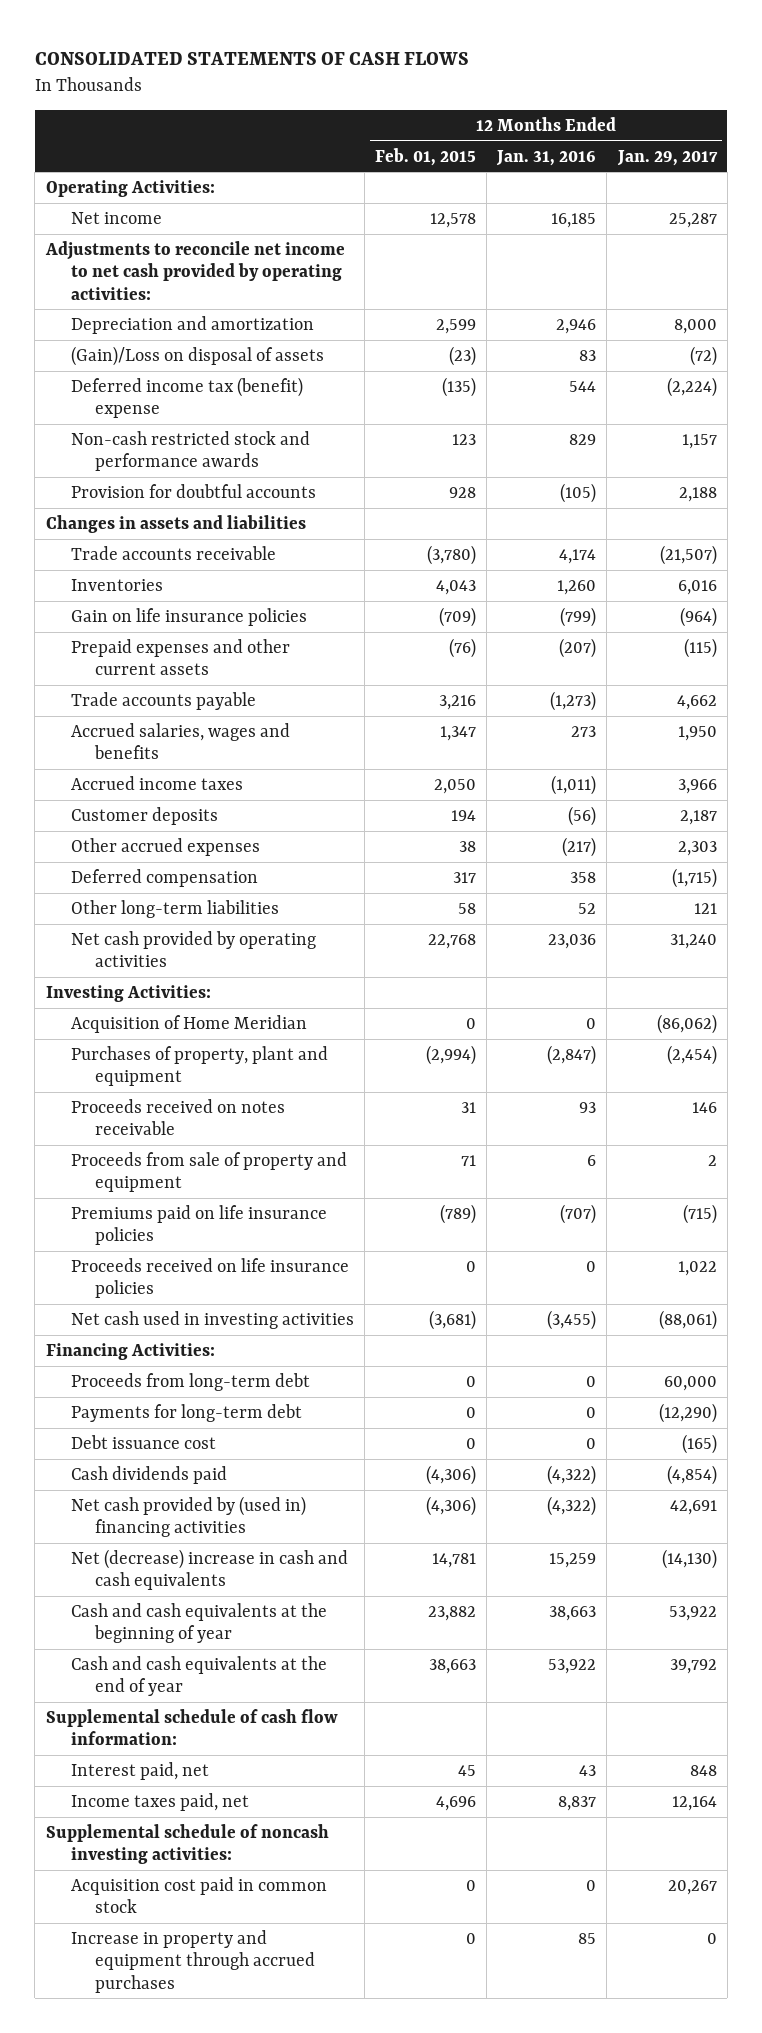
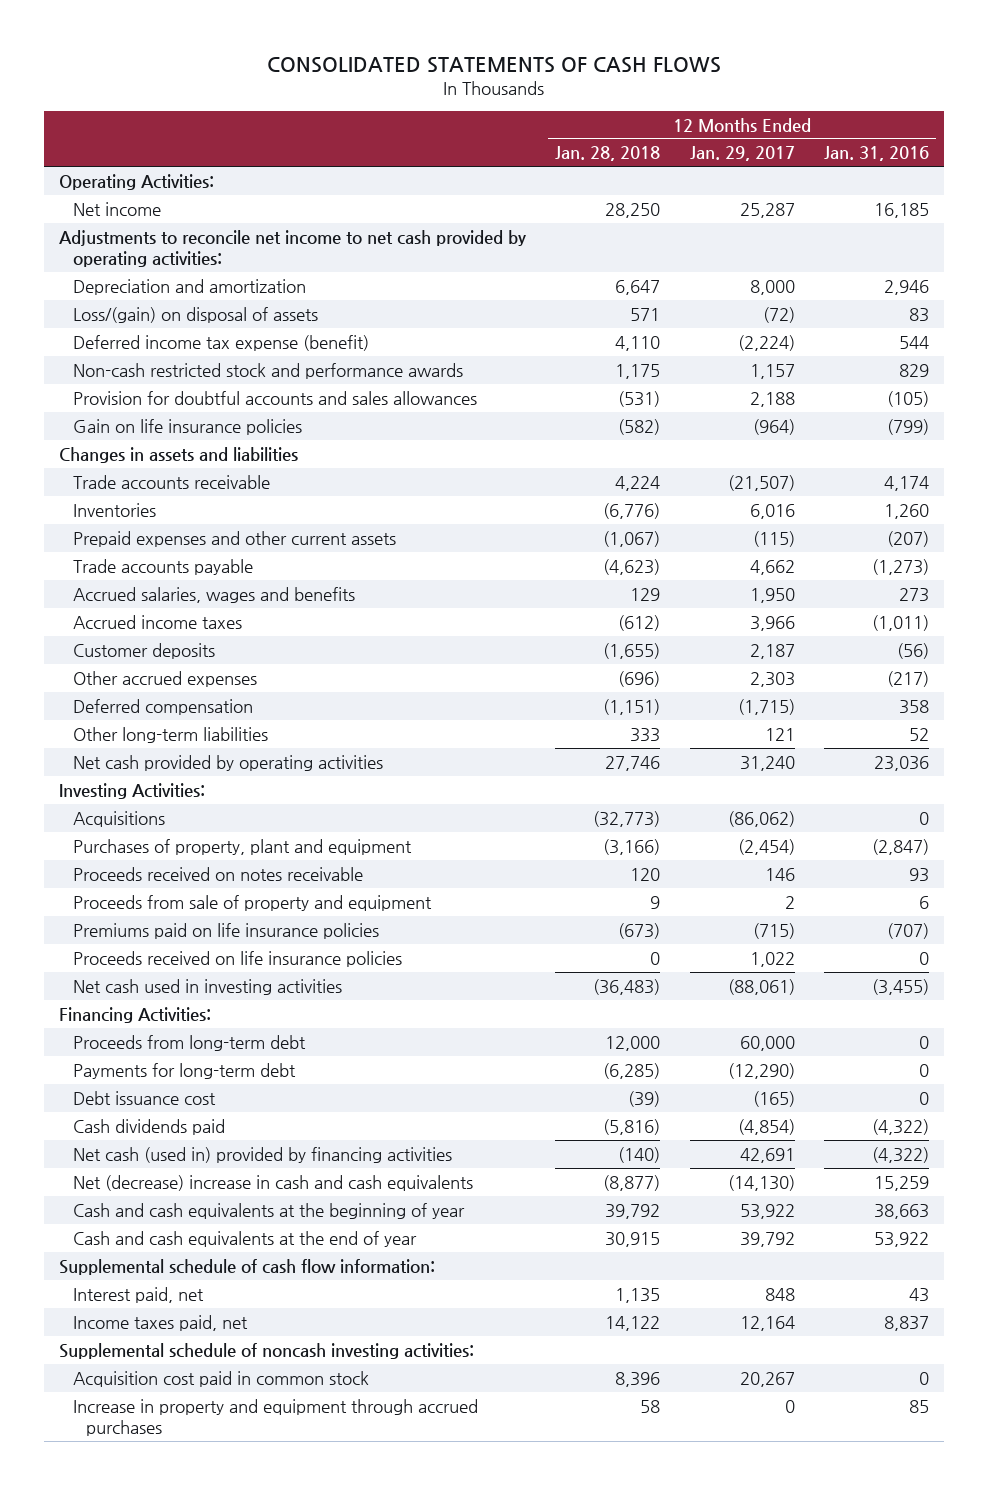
[374,147,476,166] Feb. 01, 2015 -> none
none -> [555,146,661,162] Jan. 28, 2018
[70,345,324,366] (Gain)/Loss on disposal of assets -> [72,306,318,323] Loss/(gain) on disposal of assets
[70,376,303,419] Deferred income tax (benefit) expense -> [72,334,369,351] Deferred income tax expense (benefit)
[70,483,316,498] Provision for doubtful accounts -> [72,390,477,405] Provision for doubtful accounts and sales allowances
[70,607,307,626] Gain on life insurance policies -> [72,418,302,435] Gain on life insurance policies
[70,1014,307,1033] Acquisition of Home Meridian -> [72,810,165,827] Acquisitions
[70,1495,306,1538] Net cash provided by (used in) financing activities -> [72,1146,452,1163] Net cash (used in) provided by financing activities

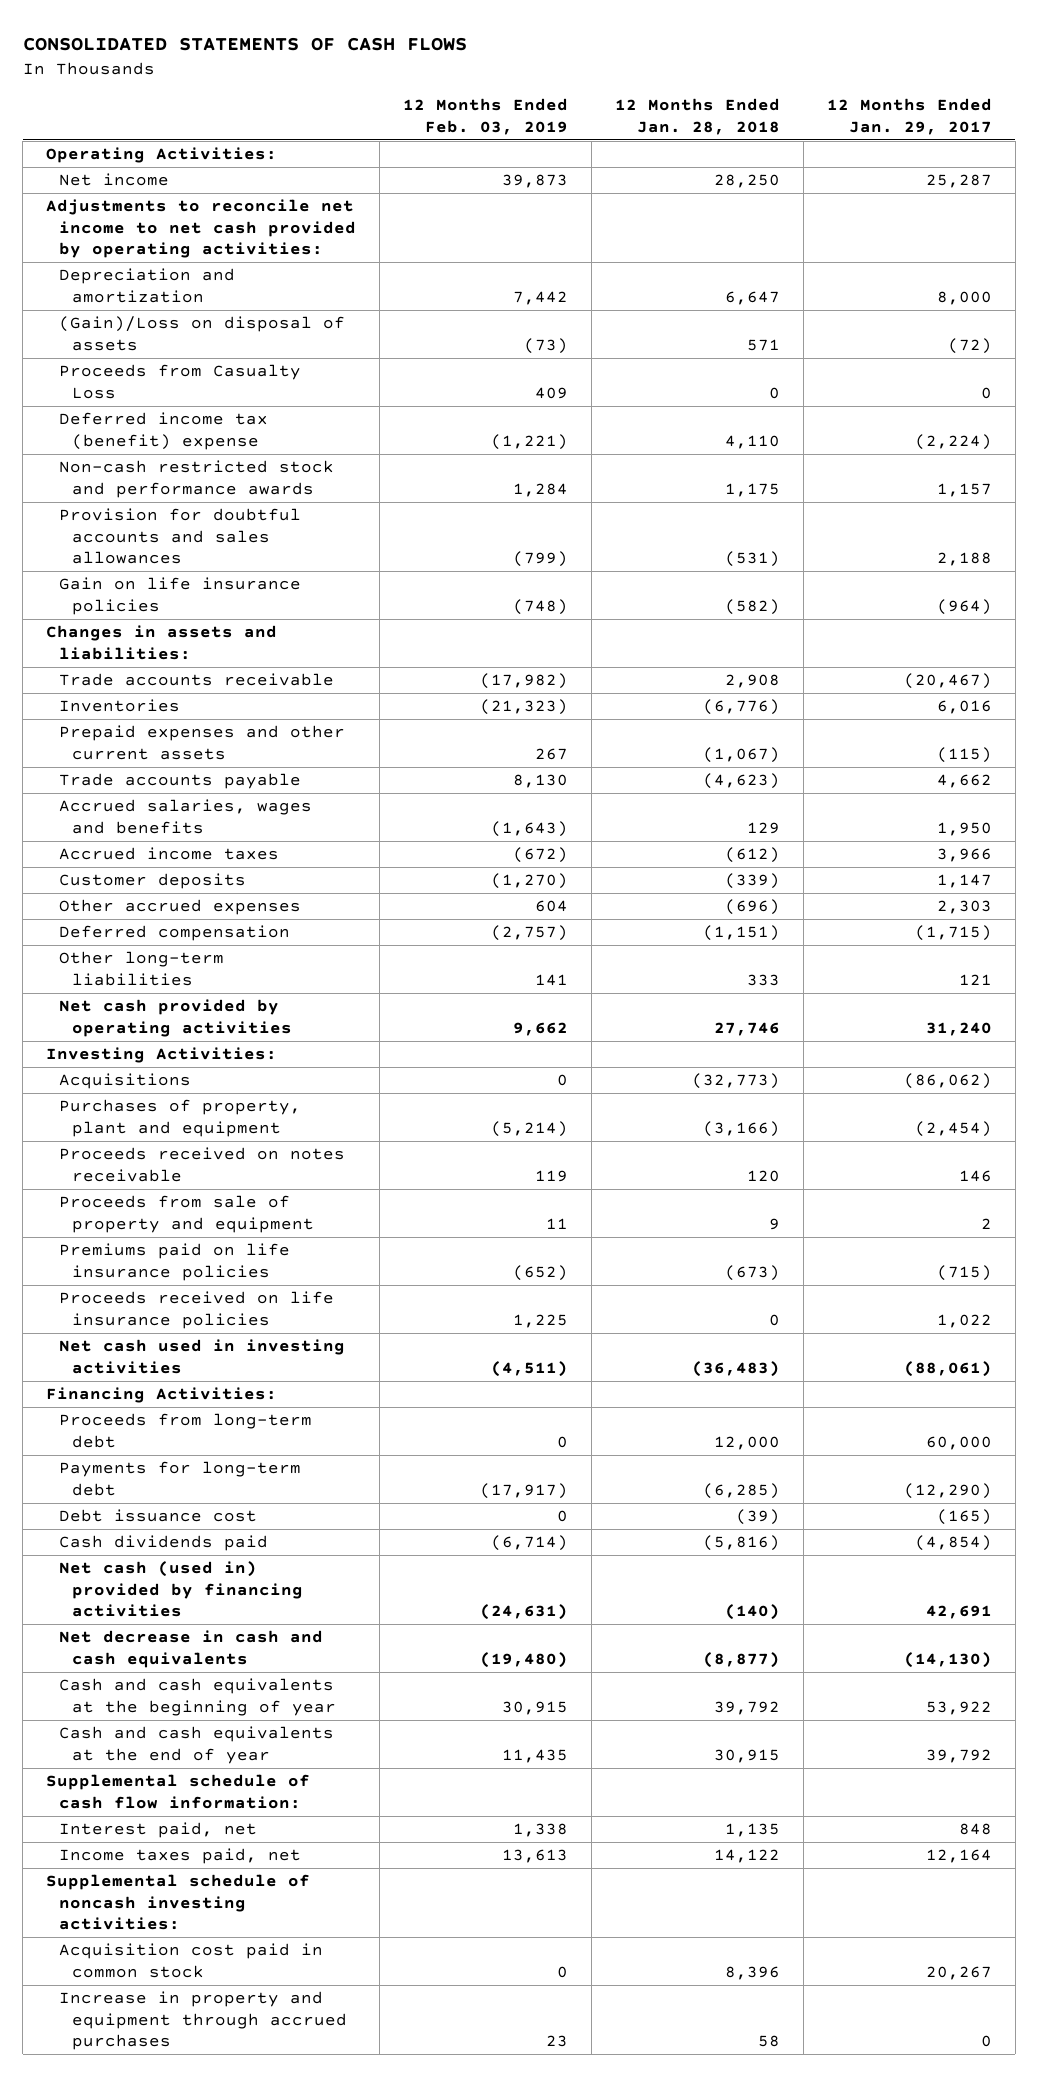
[823,146,929,162] Jan. 31, 2016 -> none
none -> [403,98,569,135] 12 Months Ended Feb. 03, 2019
[72,306,318,323] Loss/(gain) on disposal of assets -> [59,316,346,351] (Gain)/Loss on disposal of assets
none -> [59,364,302,399] Proceeds from Casualty Loss
[72,334,369,351] Deferred income tax expense (benefit) -> [59,412,269,450] Deferred income tax (benefit) expense
[59,446,299,463] Changes in assets and liabilities -> [46,625,278,660] Changes in assets and liabilities:
[615,475,661,491] 4,224 -> [724,674,780,689] 2,908
[727,474,795,491] (21,507) -> [903,673,992,690] (20,467)
[603,642,661,659] (1,655) -> [724,873,780,890] (339)
[749,643,795,659] 2,187 -> [936,874,992,889] 1,147
[72,1174,473,1191] Net (decrease) increase in cash and cash equivalents -> [59,1630,324,1668] Net decrease in cash and cash equivalents

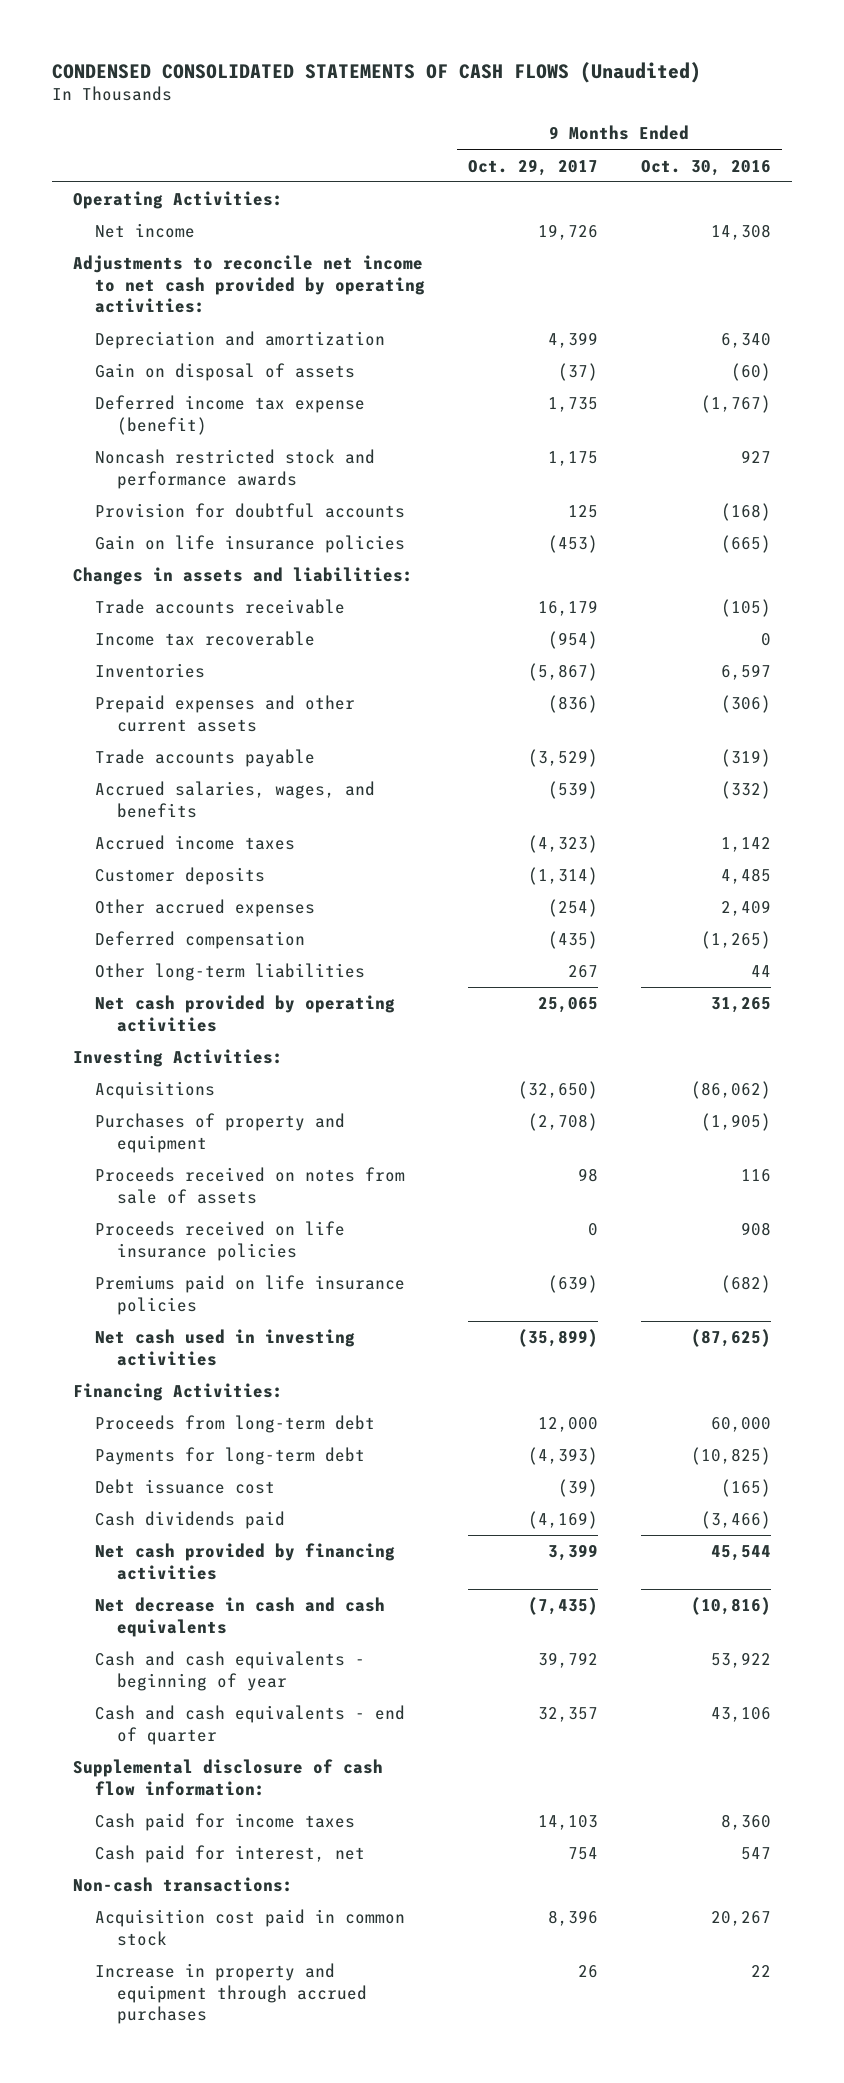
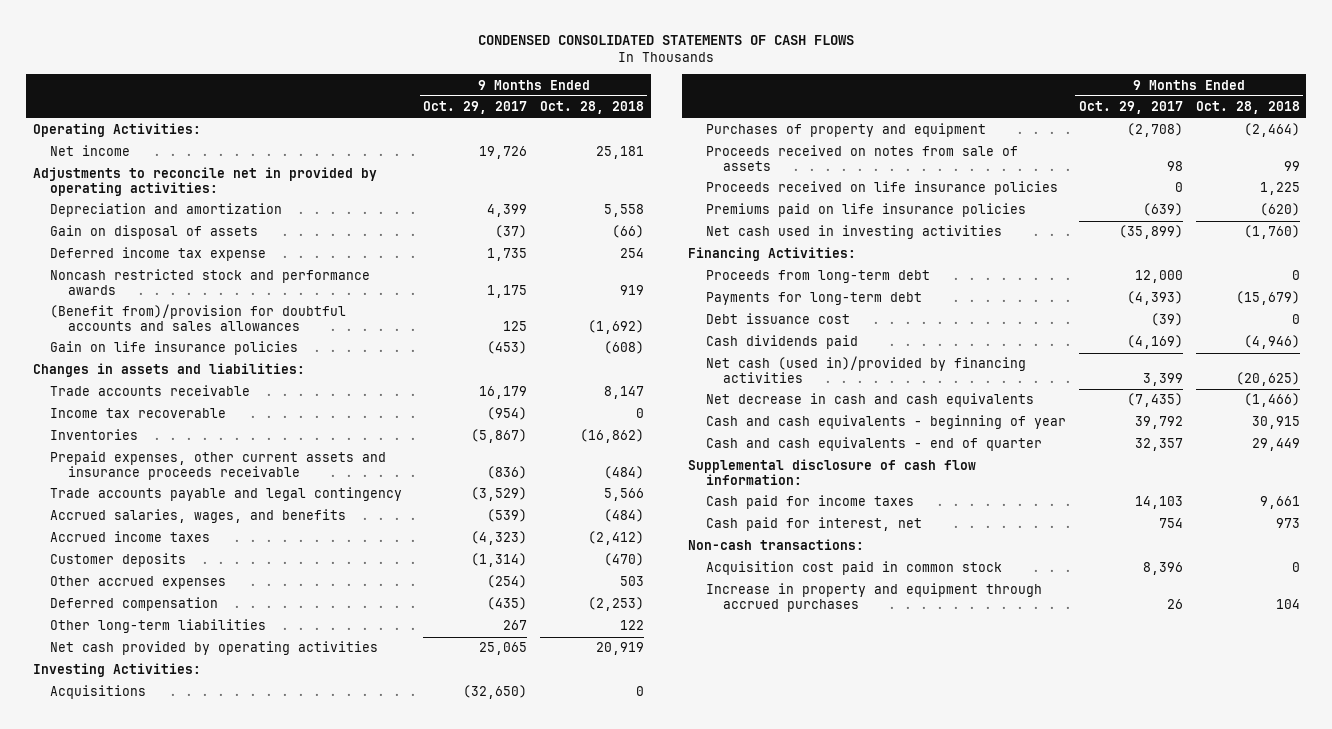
[51,61,701,83] CONDENSED CONSOLIDATED STATEMENTS OF CASH FLOWS (Unaudited) -> [478,35,855,46] CONDENSED CONSOLIDATED STATEMENTS OF CASH FLOWS
[640,159,771,176] Oct. 30, 2016 -> none
none -> [540,101,645,115] Oct. 28, 2018
[73,255,425,314] Adjustments to reconcile net income to net cash provided by operating activities: -> [32,167,377,196] Adjustments to reconcile net in provided by operating activities:
[94,395,365,435] Deferred income tax expense (benefit) -> [50,247,267,262] Deferred income tax expense
[94,503,405,519] Provision for doubtful accounts -> [50,304,347,331] (Benefit from)/provision for doubtful accounts and sales allowances
[94,695,355,732] Prepaid expenses and other current assets -> [50,451,387,480] Prepaid expenses, other current assets and insurance proceeds receivable
[94,749,315,768] Trade accounts payable -> [50,487,403,502] Trade accounts payable and legal contingency
[94,1543,395,1580] Net cash provided by financing activities -> [705,356,1026,383] Net cash (used in)/provided by financing activities

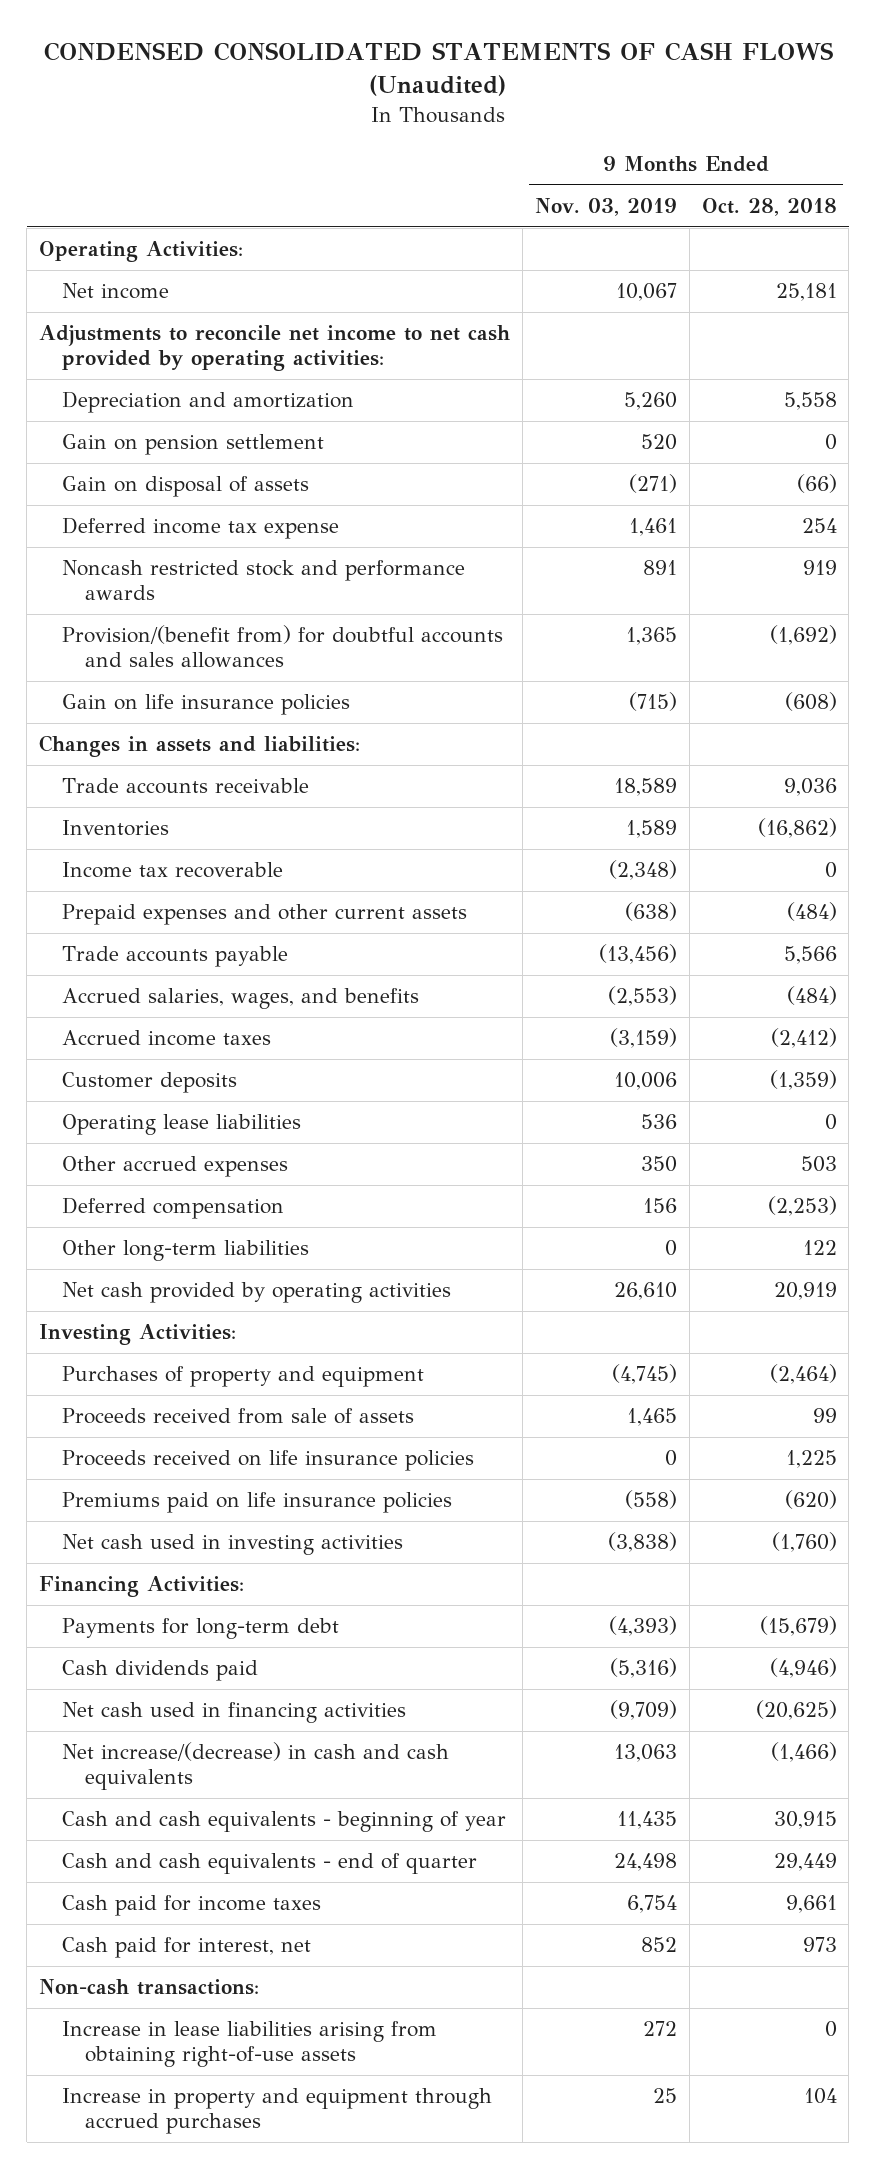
[478,35,855,46] CONDENSED CONSOLIDATED STATEMENTS OF CASH FLOWS -> [43,41,833,96] CONDENSED CONSOLIDATED STATEMENTS OF CASH FLOWS (Unaudited)
[423,101,528,115] Oct. 29, 2017 -> none
none -> [534,198,677,217] Nov. 03, 2019
[32,167,377,196] Adjustments to reconcile net in provided by operating activities: -> [39,325,511,372] Adjustments to reconcile net income to net cash provided by operating activities:
none -> [62,434,325,456] Gain on pension settlement
[50,304,347,331] (Benefit from)/provision for doubtful accounts and sales allowances -> [62,625,504,669] Provision/(benefit from) for doubtful accounts and sales allowances
[604,386,645,400] 8,147 -> [783,778,837,797] 9,036
[50,408,227,419] Income tax recoverable -> [62,862,284,879] Income tax recoverable
[50,451,387,480] Prepaid expenses, other current assets and insurance proceeds receivable -> [62,904,468,926] Prepaid expenses and other current assets
[50,487,403,502] Trade accounts payable and legal contingency -> [62,946,289,968] Trade accounts payable
[604,553,645,567] (470) -> [769,1070,837,1091] (1,359)
none -> [62,1114,302,1136] Operating lease liabilities
[50,685,147,700] Acquisitions -> none
[705,145,1018,171] Proceeds received on notes from sale of assets -> [62,1408,415,1425] Proceeds received from sale of assets
[705,270,930,284] Proceeds from long-term debt -> none
[705,313,850,325] Debt issuance cost -> none
[705,356,1026,383] Net cash (used in)/provided by financing activities -> [62,1702,407,1724] Net cash used in financing activities
[705,393,1034,408] Net decrease in cash and cash equivalents -> [62,1742,450,1791] Net increase/(decrease) in cash and cash equivalents
[688,459,977,485] Supplemental disclosure of cash flow information: -> none
[705,561,1002,576] Acquisition cost paid in common stock -> none
none -> [62,2021,438,2068] Increase in lease liabilities arising from obtaining right-of-use assets

